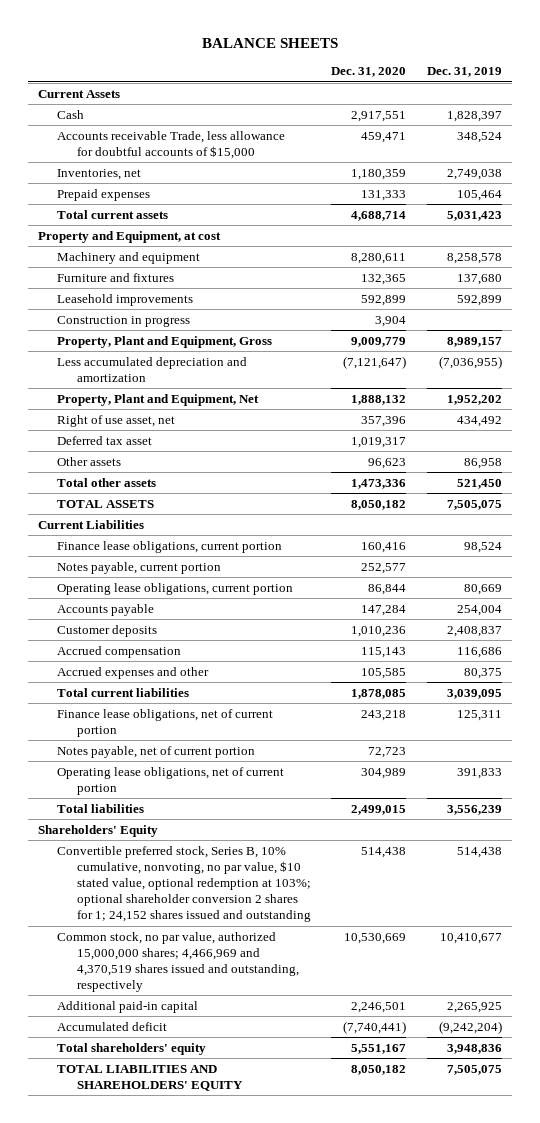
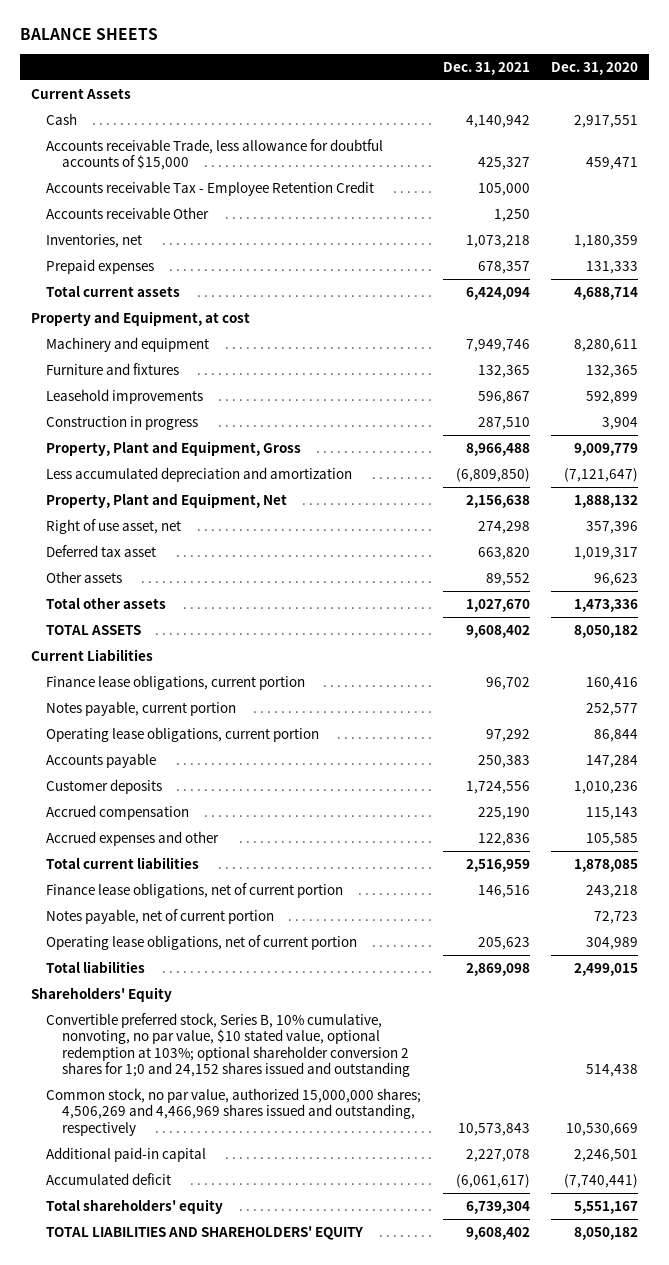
[426,67,502,78] Dec. 31, 2019 -> none
none -> [442,61,530,75] Dec. 31, 2021
none -> [46,180,375,196] Accounts receivable Tax - Employee Retention Credit
none -> [46,206,210,219] Accounts receivable Other
[57,845,311,923] Convertible preferred stock, Series B, 10% cumulative, nonvoting, no par value, $10 stated value, optional redemption at 103%; optional shareholder conversion 2 shares for 1; 24,152 shares issued and outstanding -> [46,1012,410,1077] Convertible preferred stock, Series B, 10% cumulative, nonvoting, no par value, $10 stated value, optional redemption at 103%; optional shareholder conversion 2 shares for 1;0 and 24,152 shares issued and outstanding
[57,931,299,993] Common stock, no par value, authorized 15,000,000 shares; 4,466,969 and 4,370,519 shares issued and outstanding, respectively -> [46,1087,422,1136] Common stock, no par value, authorized 15,000,000 shares; 4,506,269 and 4,466,969 shares issued and outstanding, respectively

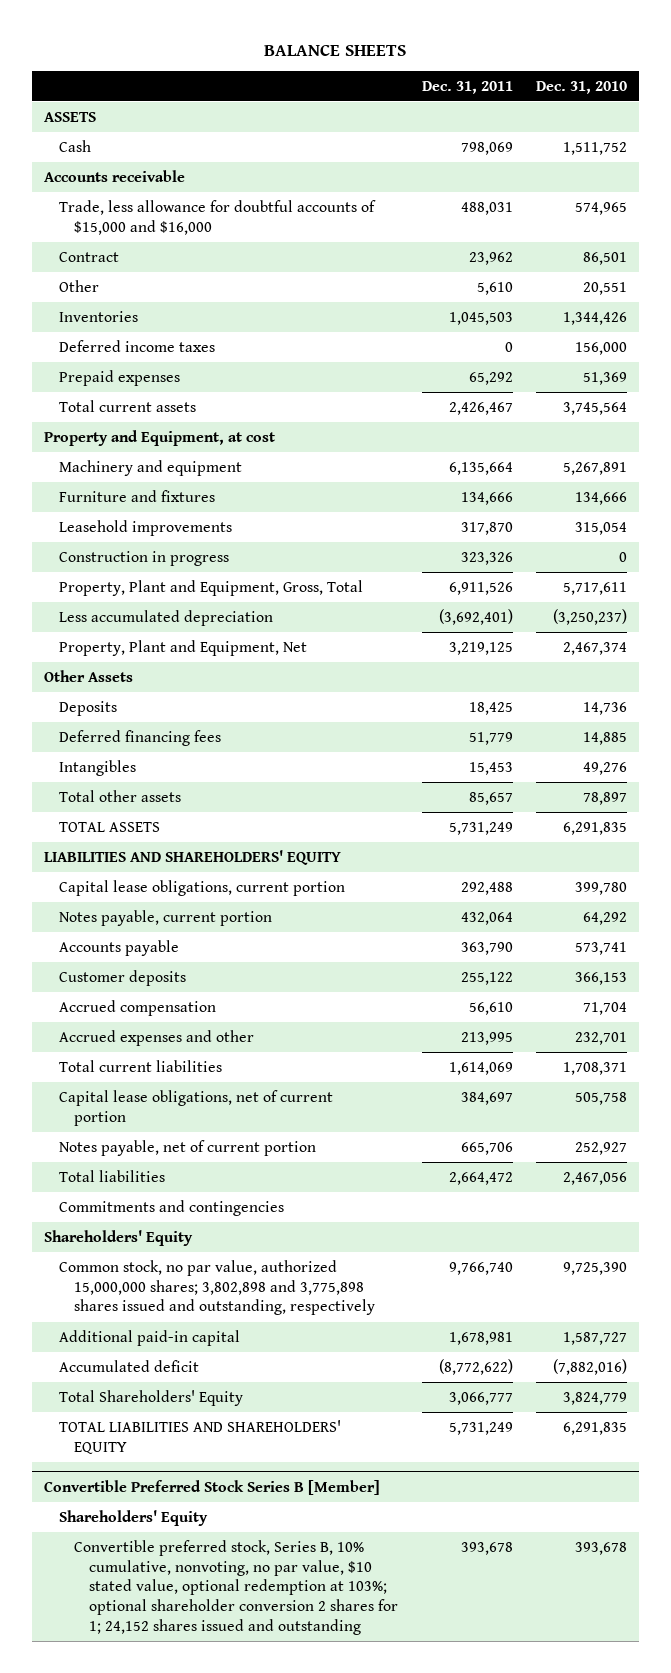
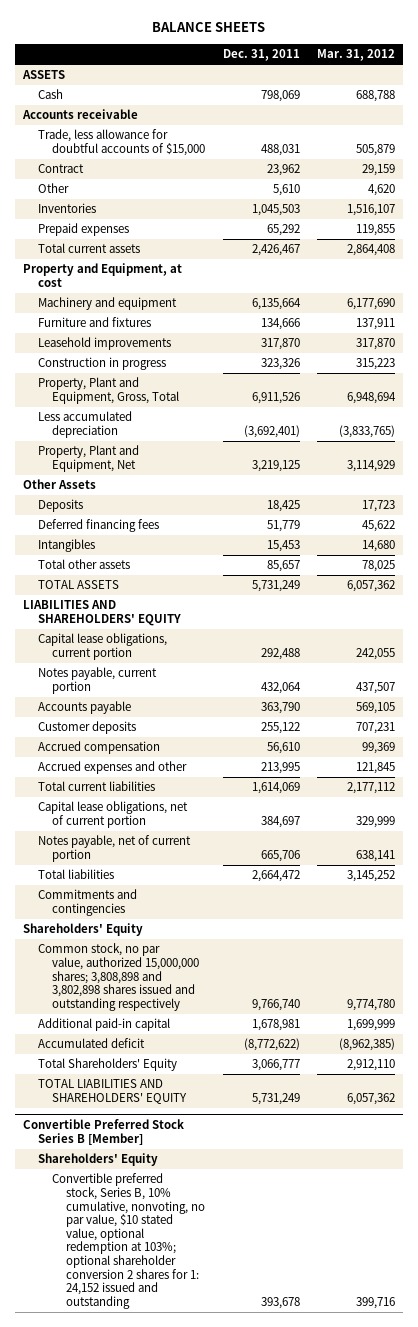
[535,80,627,94] Dec. 31, 2010 -> none
none -> [316,49,395,62] Mar. 31, 2012
[58,199,376,235] Trade, less allowance for doubtful accounts of $15,000 and $16,000 -> [37,129,205,156] Trade, less allowance for doubtful accounts of $15,000
[58,339,215,352] Deferred income taxes -> none
[58,1259,375,1316] Common stock, no par value, authorized 15,000,000 shares; 3,802,898 and 3,775,898 shares issued and outstanding, respectively -> [37,943,199,1011] Common stock, no par value, authorized 15,000,000 shares; 3,808,898 and 3,802,898 shares issued and outstanding respectively
[73,1539,399,1636] Convertible preferred stock, Series B, 10% cumulative, nonvoting, no par value, $10 stated value, optional redemption at 103%; optional shareholder conversion 2 shares for 1; 24,152 shares issued and outstanding -> [51,1173,206,1309] Convertible preferred stock, Series B, 10% cumulative, nonvoting, no par value, $10 stated value, optional redemption at 103%; optional shareholder conversion 2 shares for 1: 24,152 issued and outstanding

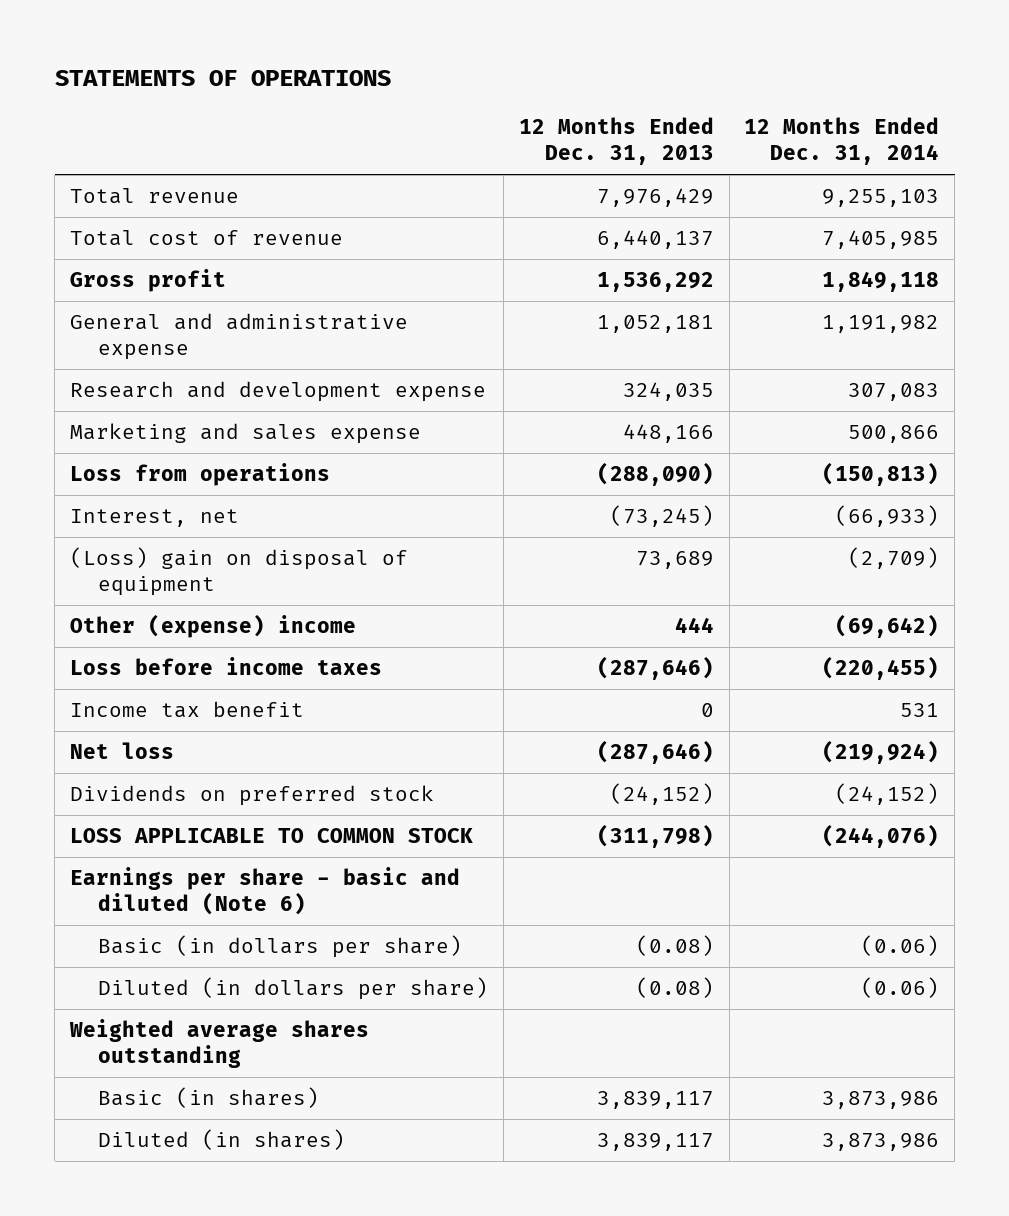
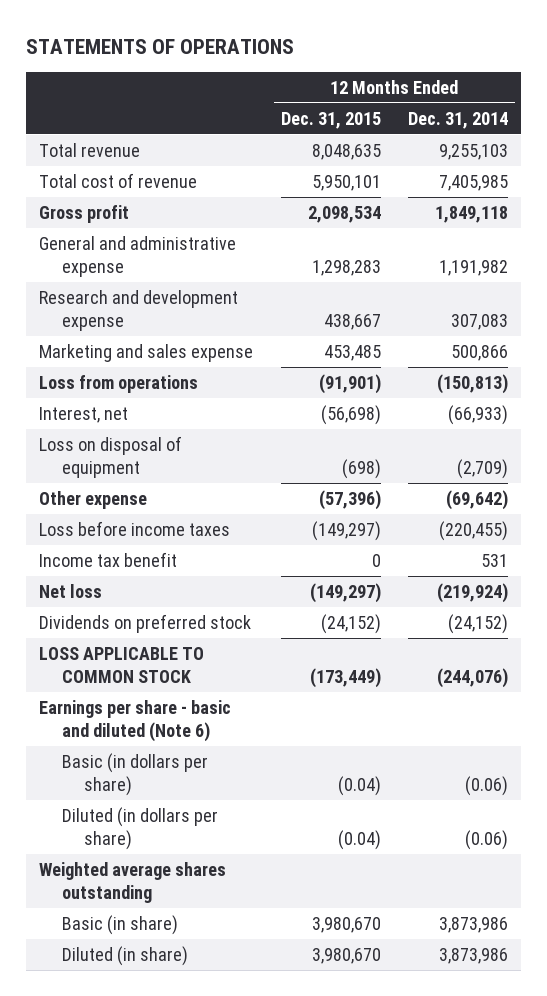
[518,117,714,166] 12 Months Ended Dec. 31, 2013 -> none
none -> [280,111,381,129] Dec. 31, 2015
[69,547,408,596] (Loss) gain on disposal of equipment -> [39,435,183,478] Loss on disposal of equipment
[69,614,356,639] Other (expense) income -> [39,490,148,509] Other expense
[97,1087,319,1109] Basic (in shares) -> [61,914,178,935] Basic (in share)
[97,1129,345,1151] Diluted (in shares) -> [61,945,188,966] Diluted (in share)

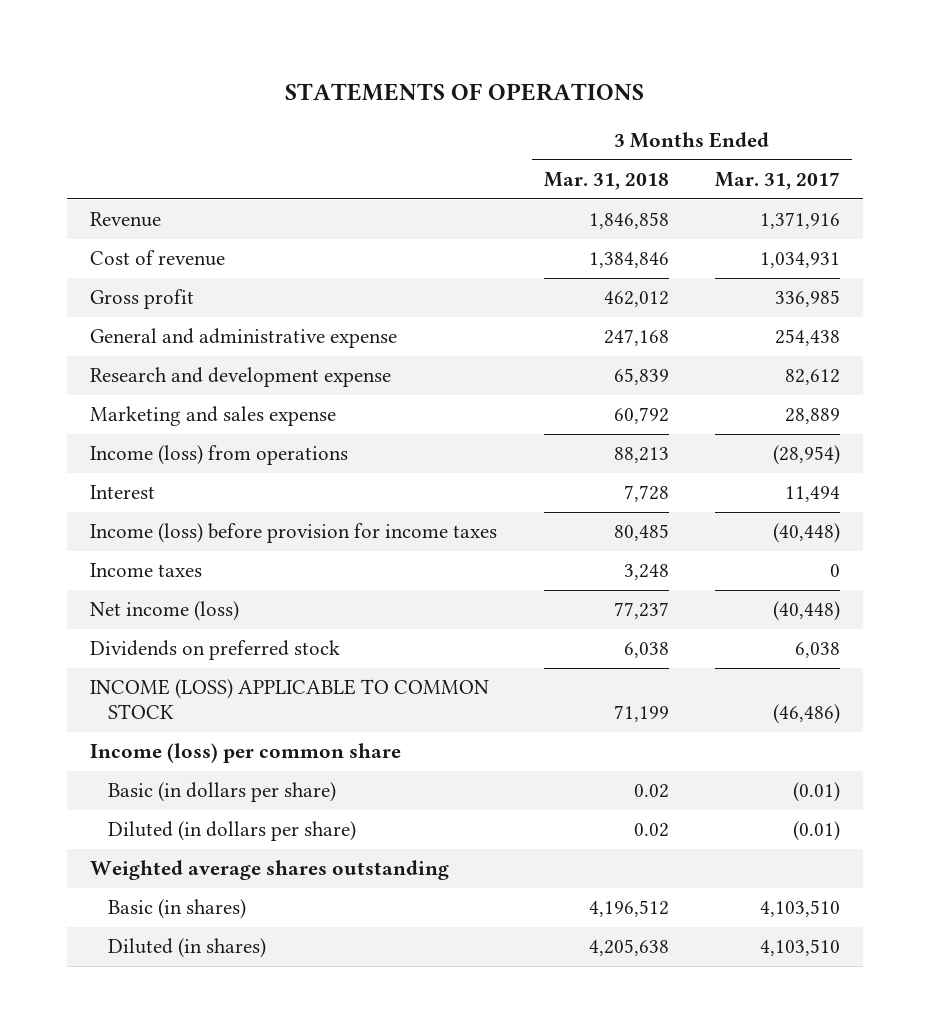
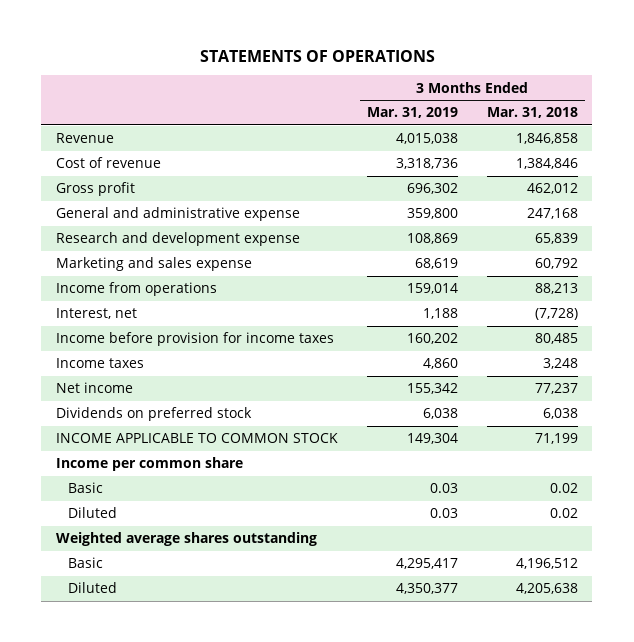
[715,172,841,191] Mar. 31, 2017 -> none
none -> [366,107,458,119] Mar. 31, 2019
[90,445,349,466] Income (loss) from operations -> [55,282,217,297] Income from operations
[90,485,156,500] Interest -> [55,308,137,320] Interest, net
[623,485,669,503] 7,728 -> [534,308,578,321] (7,728)
[90,523,498,544] Income (loss) before provision for income taxes -> [55,332,334,347] Income before provision for income taxes
[90,601,240,622] Net income (loss) -> [55,382,133,394] Net income
[90,679,490,720] INCOME (LOSS) APPLICABLE TO COMMON STOCK -> [55,433,338,444] INCOME APPLICABLE TO COMMON STOCK
[90,743,402,764] Income (loss) per common share -> [55,457,243,472] Income per common share
[108,782,337,803] Basic (in dollars per share) -> [67,482,103,494] Basic
[108,821,357,842] Diluted (in dollars per share) -> [67,507,117,519] Diluted
[108,899,247,920] Basic (in shares) -> [67,557,103,569] Basic
[108,938,267,959] Diluted (in shares) -> [67,582,117,594] Diluted

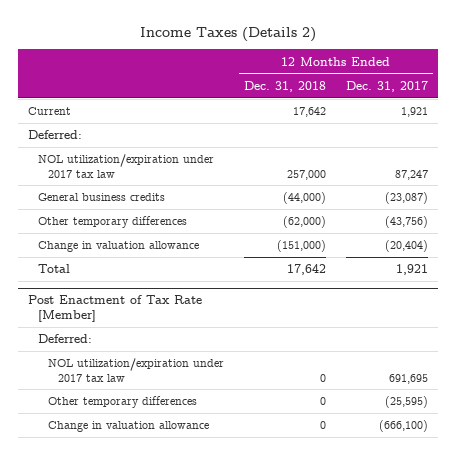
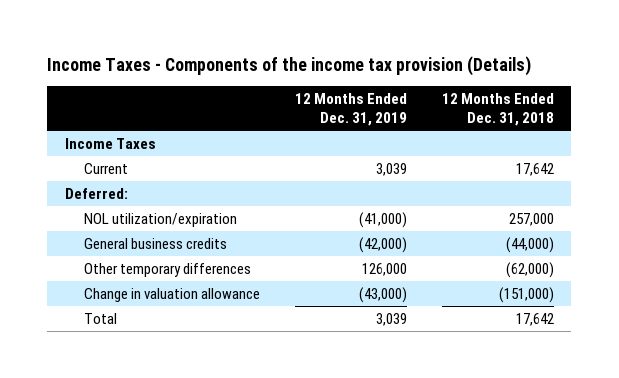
[139,27,316,43] Income Taxes (Details 2) -> [47,55,532,76] Income Taxes - Components of the income tax provision (Details)
[345,80,428,92] Dec. 31, 2017 -> none
none -> [295,92,408,126] 12 Months Ended Dec. 31, 2019
none -> [64,138,156,150] Income Taxes
[38,154,215,178] NOL utilization/expiration under 2017 tax law -> [84,213,238,228] NOL utilization/expiration
[28,295,203,322] Post Enactment of Tax Rate [Member] -> none
[38,334,93,344] Deferred: -> none
[48,358,225,382] NOL utilization/expiration under 2017 tax law -> none
[48,396,198,409] Other temporary differences -> none
[48,421,210,433] Change in valuation allowance -> none

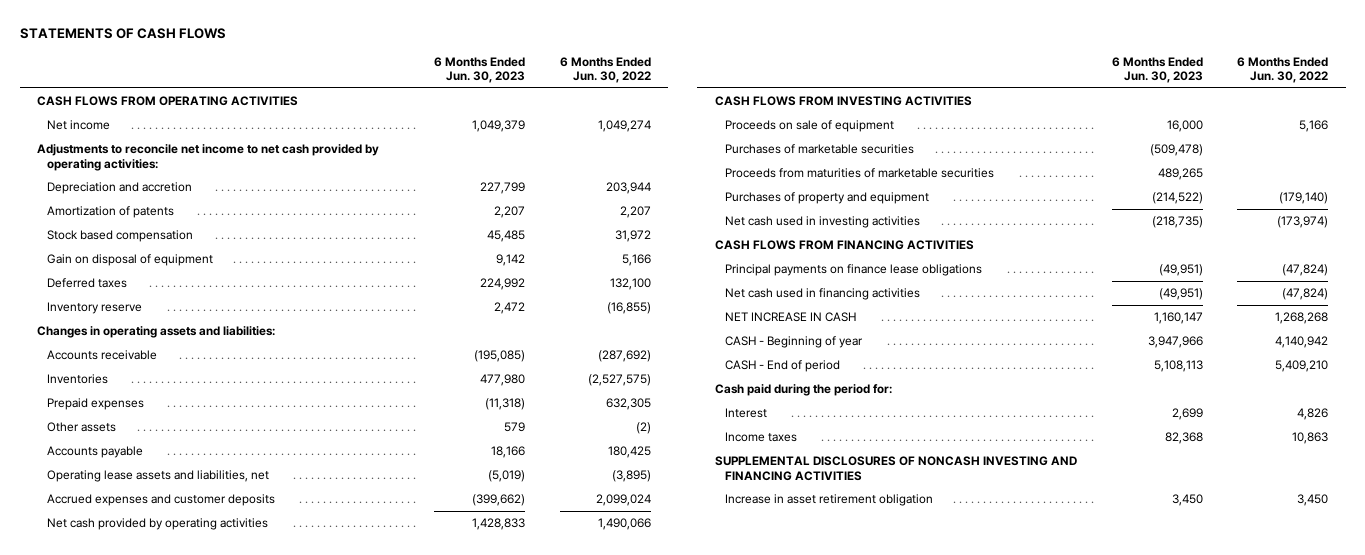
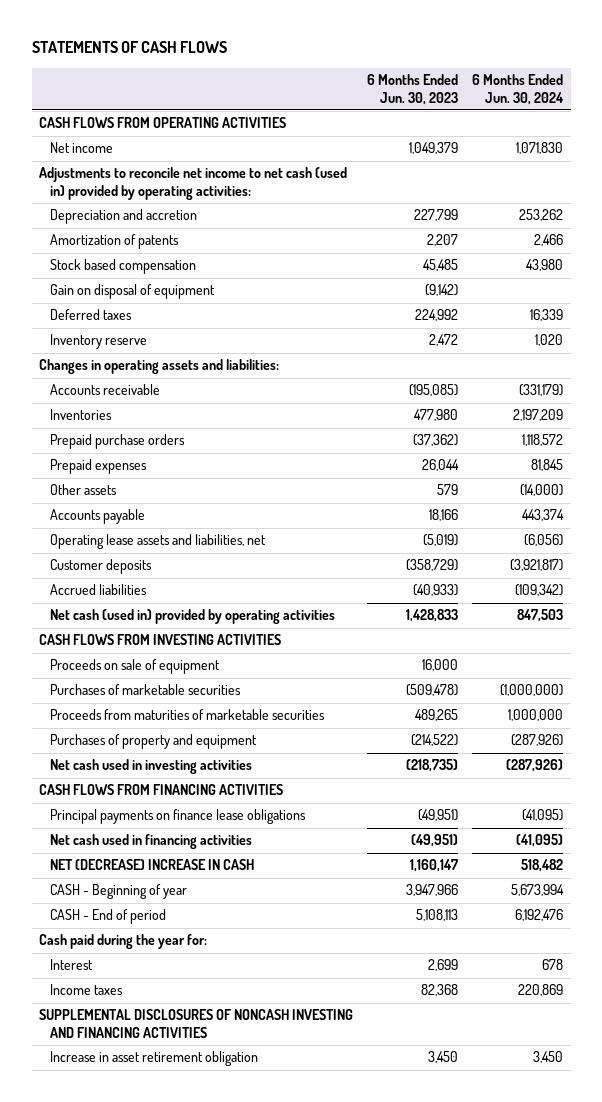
[559,56,651,84] 6 Months Ended Jun. 30, 2022 -> none
none -> [472,73,565,105] 6 Months Ended Jun. 30, 2024
[36,144,379,171] Adjustments to reconcile net income to net cash provided by operating activities: -> [38,167,347,201] Adjustments to reconcile net income to net cash (used in) provided by operating activities:
[495,254,525,267] 9,142 -> [425,284,459,297] (9,142)
none -> [50,434,186,450] Prepaid purchase orders
[484,398,525,411] (11,318) -> [422,459,460,472] 26,044
[46,494,275,507] Accrued expenses and customer deposits -> none
none -> [50,559,153,575] Customer deposits
none -> [50,584,148,596] Accrued liabilities
[46,518,268,531] Net cash provided by operating activities -> [50,609,336,625] Net cash (used in) provided by operating activities
[724,312,856,323] NET INCREASE IN CASH -> [50,859,255,871] NET (DECREASE) INCREASE IN CASH
[714,384,892,397] Cash paid during the period for: -> [38,934,207,950] Cash paid during the year for:

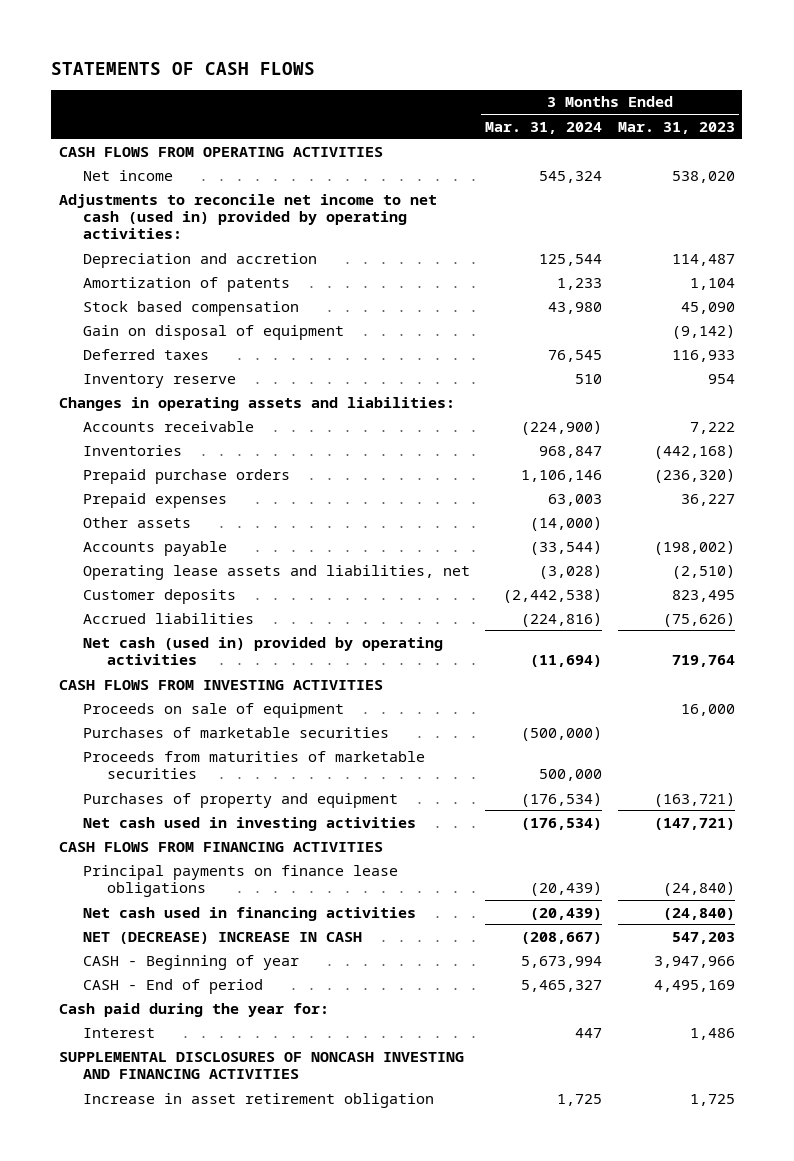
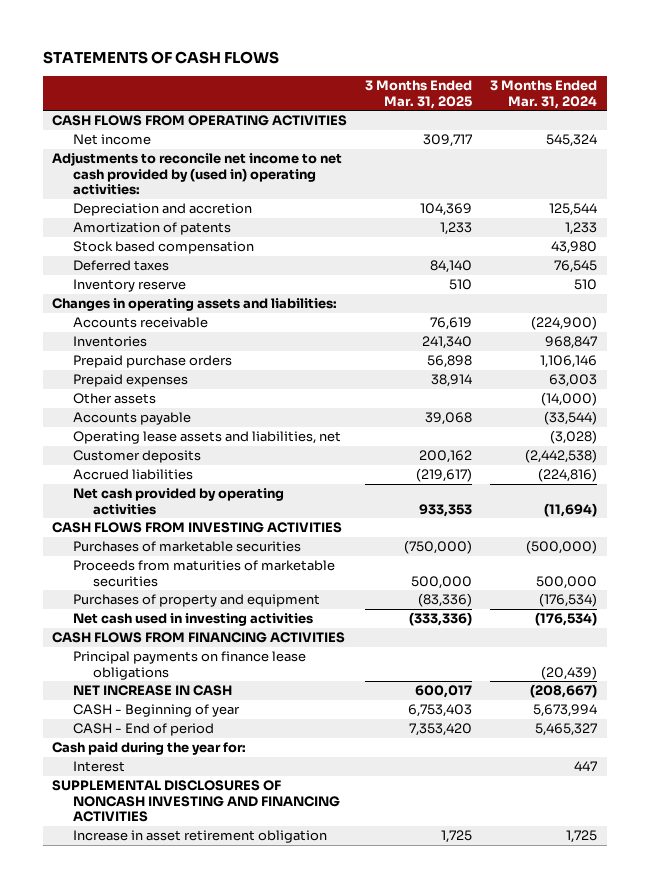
[617,121,735,134] Mar. 31, 2023 -> none
none -> [365,80,473,109] 3 Months Ended Mar. 31, 2025
[58,193,437,240] Adjustments to reconcile net income to net cash (used in) provided by operating activities: -> [52,152,343,196] Adjustments to reconcile net income to net cash provided by (used in) operating activities:
[82,324,344,340] Gain on disposal of equipment -> none
[82,636,443,666] Net cash (used in) provided by operating activities -> [72,488,284,515] Net cash provided by operating activities
[82,702,344,718] Proceeds on sale of equipment -> none
[82,906,416,921] Net cash used in financing activities -> none
[82,931,362,944] NET (DECREASE) INCREASE IN CASH -> [72,685,232,697] NET INCREASE IN CASH

